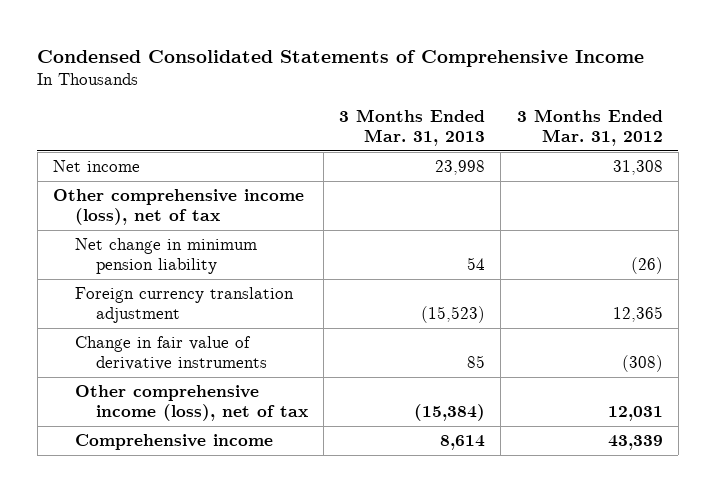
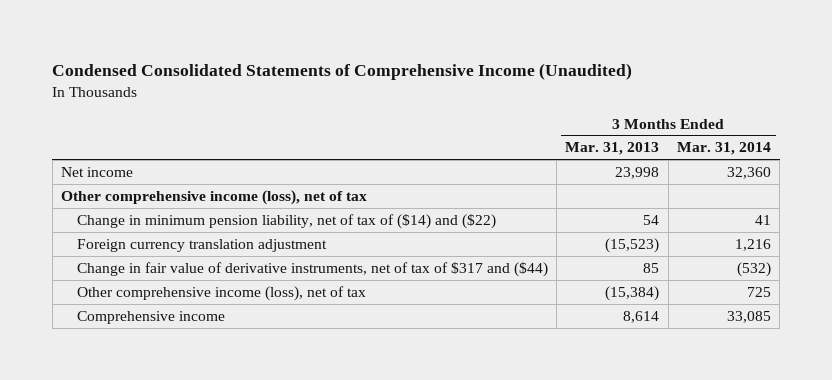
[37,50,645,68] Condensed Consolidated Statements of Comprehensive Income -> [52,62,633,80] Condensed Consolidated Statements of Comprehensive Income (Unaudited)
[516,109,663,146] 3 Months Ended Mar. 31, 2012 -> none
none -> [677,142,772,156] Mar. 31, 2014
[74,238,257,274] Net change in minimum pension liability -> [76,213,496,229] Change in minimum pension liability, net of tax of ($14) and ($22)
[74,336,267,370] Change in fair value of derivative instruments -> [76,261,548,277] Change in fair value of derivative instruments, net of tax of $317 and ($44)

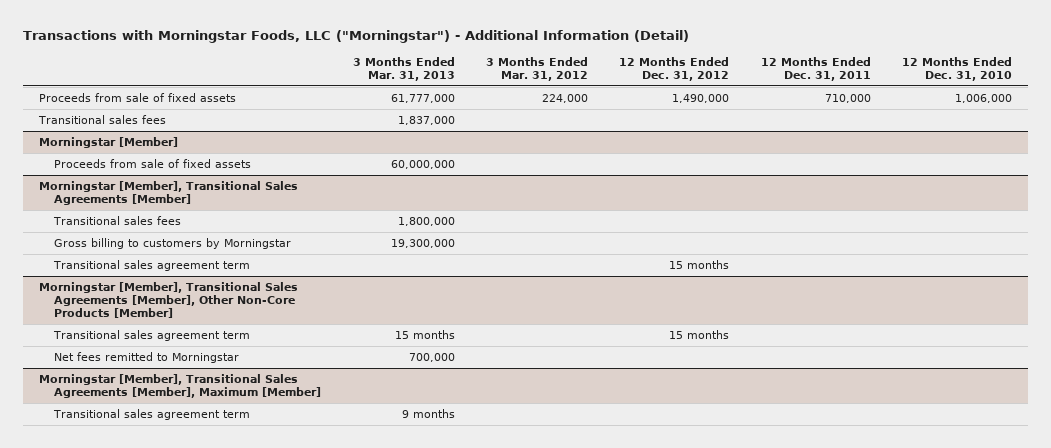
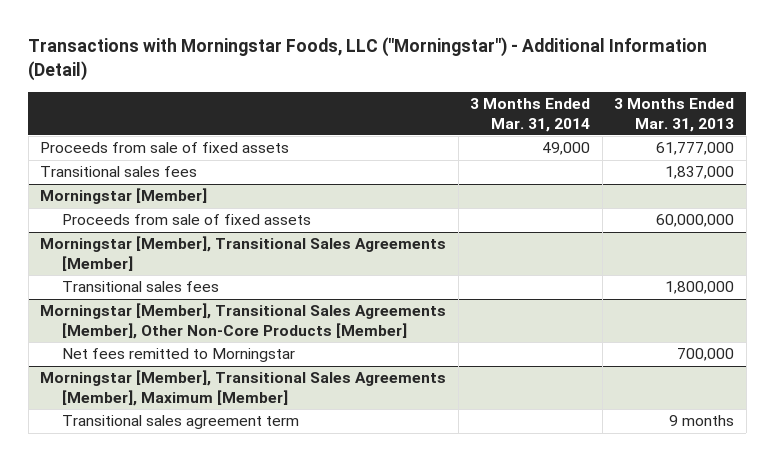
[485,57,588,82] 3 Months Ended Mar. 31, 2012 -> none
[619,57,730,82] 12 Months Ended Dec. 31, 2012 -> none
[760,57,871,82] 12 Months Ended Dec. 31, 2011 -> none
[902,57,1013,82] 12 Months Ended Dec. 31, 2010 -> none
none -> [470,97,591,132] 3 Months Ended Mar. 31, 2014
[54,237,292,249] Gross billing to customers by Morningstar -> none
[53,259,251,271] Transitional sales agreement term -> none
[53,329,251,341] Transitional sales agreement term -> none

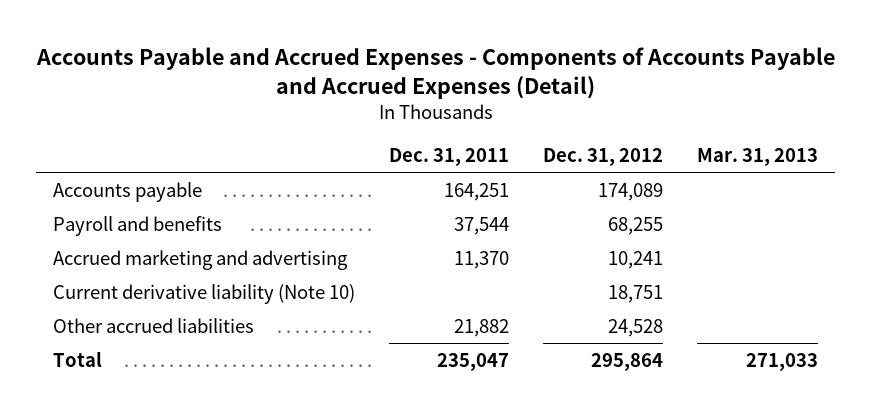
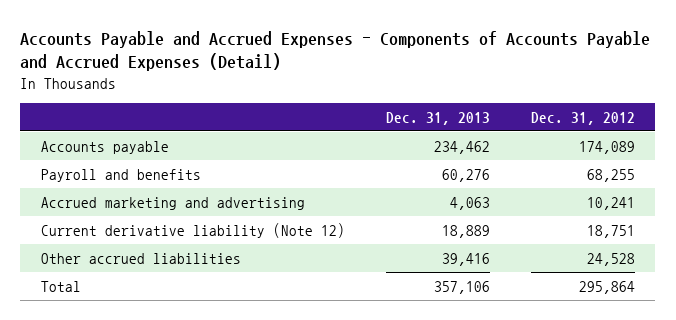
[389,147,510,166] Dec. 31, 2011 -> none
[696,147,818,166] Mar. 31, 2013 -> none
none -> [385,111,490,125] Dec. 31, 2013
[53,283,356,304] Current derivative liability (Note 10) -> [40,222,345,238] Current derivative liability (Note 12)

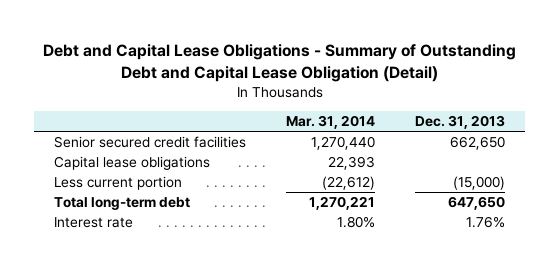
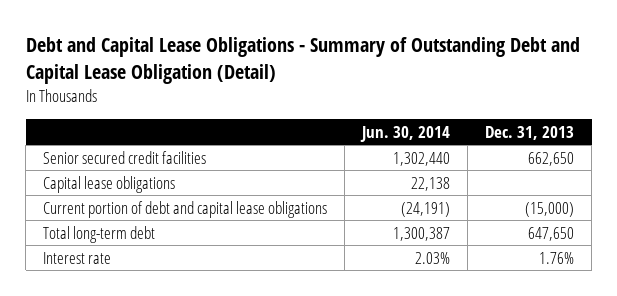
[286,115,376,130] Mar. 31, 2014 -> none
none -> [360,125,451,142] Jun. 30, 2014
[54,176,183,191] Less current portion -> [43,200,328,218] Current portion of debt and capital lease obligations

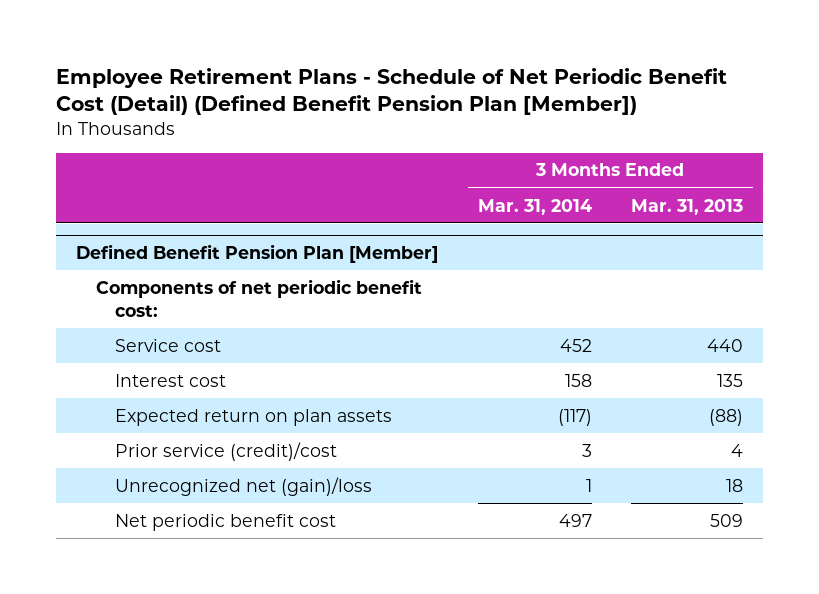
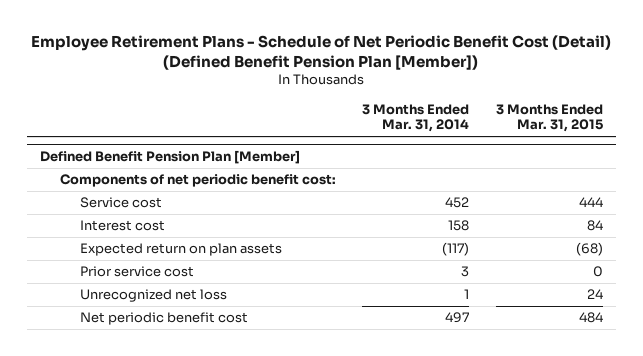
[631,198,744,215] Mar. 31, 2013 -> none
none -> [495,103,603,133] 3 Months Ended Mar. 31, 2015
[115,441,338,461] Prior service (credit)/cost -> [80,266,195,278] Prior service cost
[115,476,373,496] Unrecognized net (gain)/loss -> [80,289,228,303] Unrecognized net loss

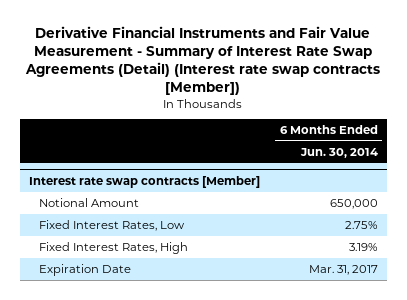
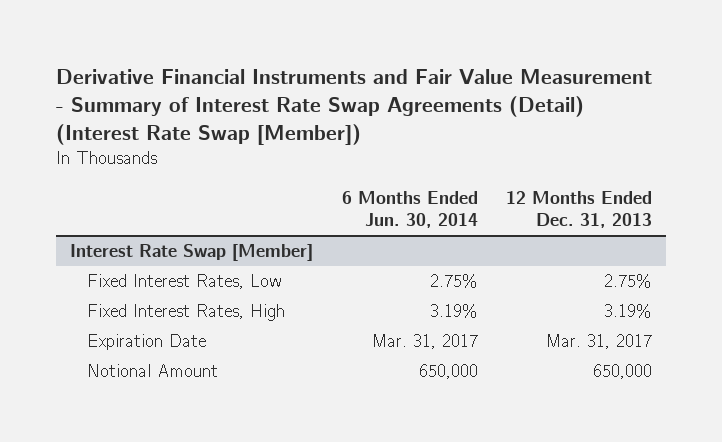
[25,25,381,95] Derivative Financial Instruments and Fair Value Measurement - Summary of Interest Rate Swap Agreements (Detail) (Interest rate swap contracts [Member]) -> [55,68,652,145] Derivative Financial Instruments and Fair Value Measurement - Summary of Interest Rate Swap Agreements (Detail) (Interest Rate Swap [Member])
none -> [506,190,653,229] 12 Months Ended Dec. 31, 2013
[39,197,140,207] Notional Amount -> none
[29,175,261,188] Interest rate swap contracts [Member] -> [70,244,314,262] Interest Rate Swap [Member]
none -> [86,364,218,378] Notional Amount

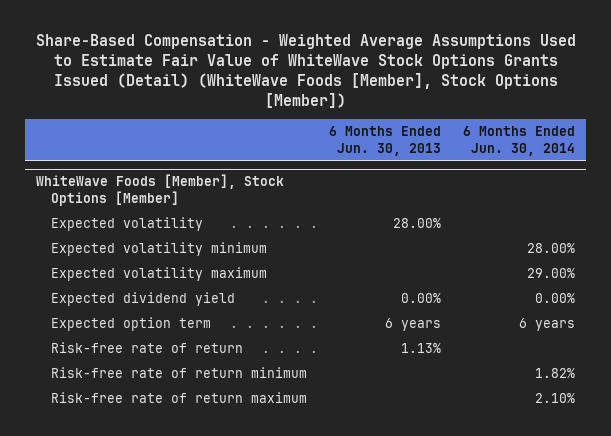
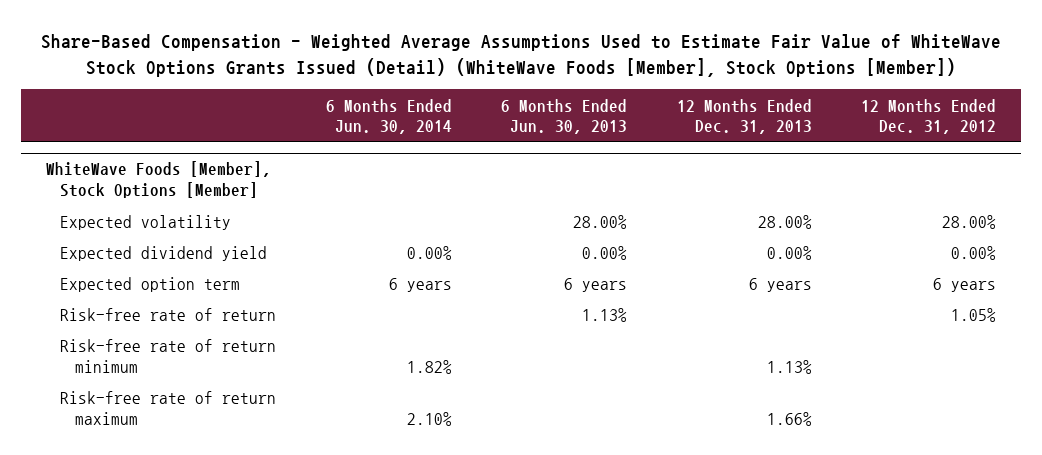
none -> [676,98,812,135] 12 Months Ended Dec. 31, 2013
none -> [861,98,997,135] 12 Months Ended Dec. 31, 2012
[50,242,267,257] Expected volatility minimum -> none
[50,267,267,282] Expected volatility maximum -> none

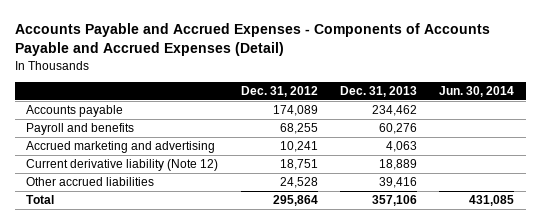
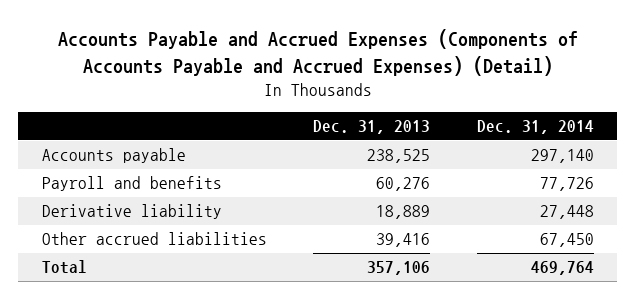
[15,23,491,57] Accounts Payable and Accrued Expenses - Components of Accounts Payable and Accrued Expenses (Detail) -> [57,29,578,76] Accounts Payable and Accrued Expenses (Components of Accounts Payable and Accrued Expenses) (Detail)
[240,86,318,98] Dec. 31, 2012 -> none
[439,86,515,98] Jun. 30, 2014 -> none
none -> [476,120,594,135] Dec. 31, 2014
[372,105,418,117] 234,462 -> [367,149,431,164] 238,525
[26,141,216,154] Accrued marketing and advertising -> none
[26,159,219,172] Current derivative liability (Note 12) -> [41,204,222,220] Derivative liability

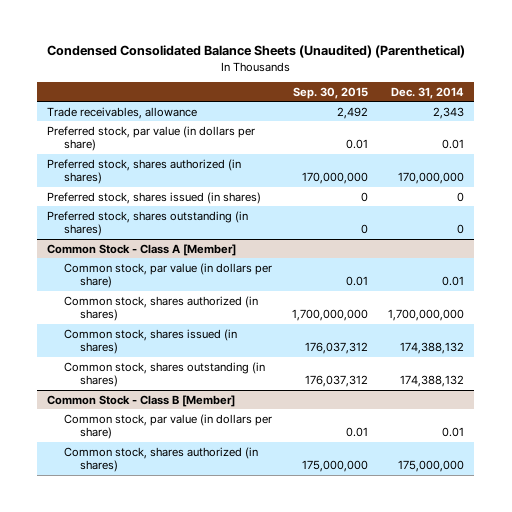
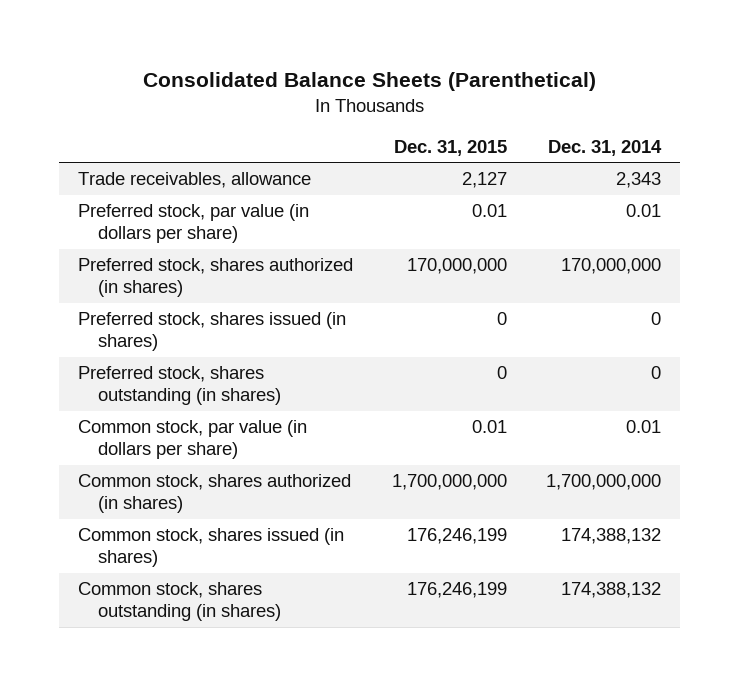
[46,45,465,59] Condensed Consolidated Balance Sheets (Unaudited) (Parenthetical) -> [142,72,596,92] Consolidated Balance Sheets (Parenthetical)
[293,86,369,99] Sep. 30, 2015 -> none
none -> [394,139,508,156] Dec. 31, 2015
[47,243,237,256] Common Stock - Class A [Member] -> none
[47,394,236,407] Common Stock - Class B [Member] -> none
[63,413,272,440] Common stock, par value (in dollars per share) -> none
[63,446,258,473] Common stock, shares authorized (in shares) -> none

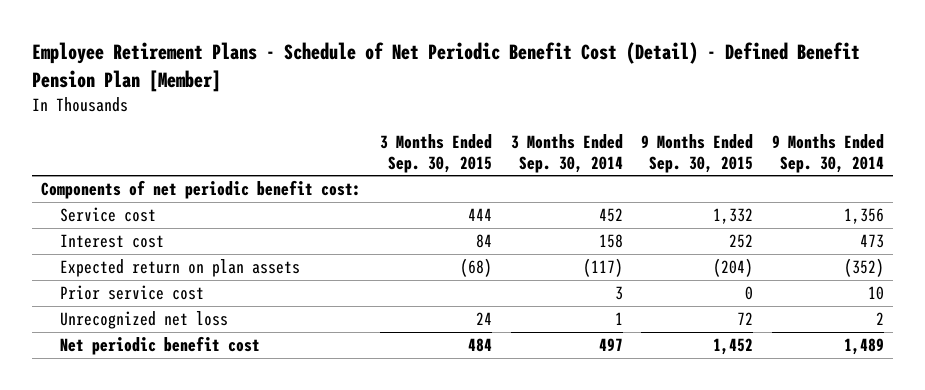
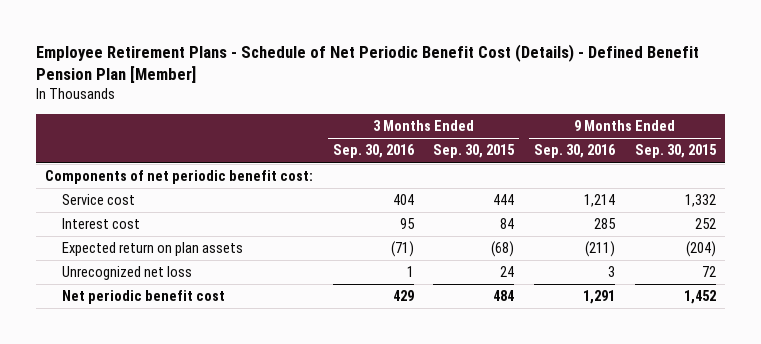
[31,42,860,92] Employee Retirement Plans - Schedule of Net Periodic Benefit Cost (Detail) - Defined Benefit Pension Plan [Member] -> [35,43,699,83] Employee Retirement Plans - Schedule of Net Periodic Benefit Cost (Details) - Defined Benefit Pension Plan [Member]
[510,133,623,173] 3 Months Ended Sep. 30, 2014 -> none
[772,133,885,173] 9 Months Ended Sep. 30, 2014 -> none
none -> [332,144,415,159] Sep. 30, 2016
none -> [534,144,617,159] Sep. 30, 2016
[59,285,204,301] Prior service cost -> none

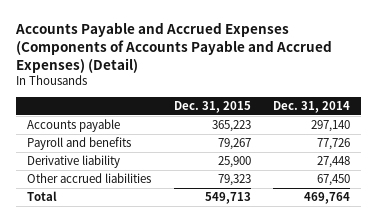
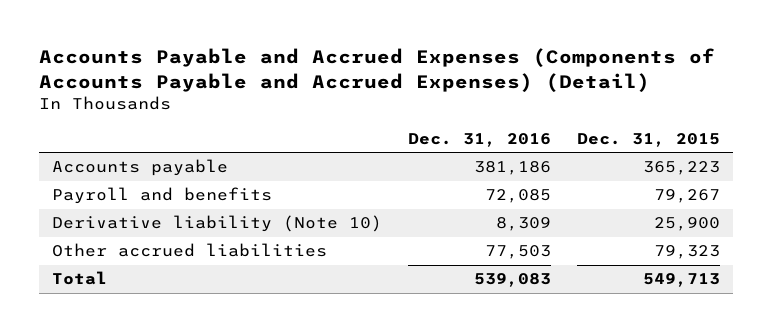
[273,100,351,113] Dec. 31, 2014 -> none
none -> [407,132,551,147] Dec. 31, 2016
[27,155,121,169] Derivative liability -> [51,215,382,233] Derivative liability (Note 10)

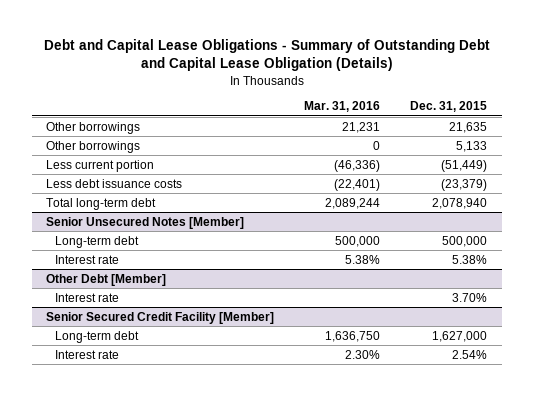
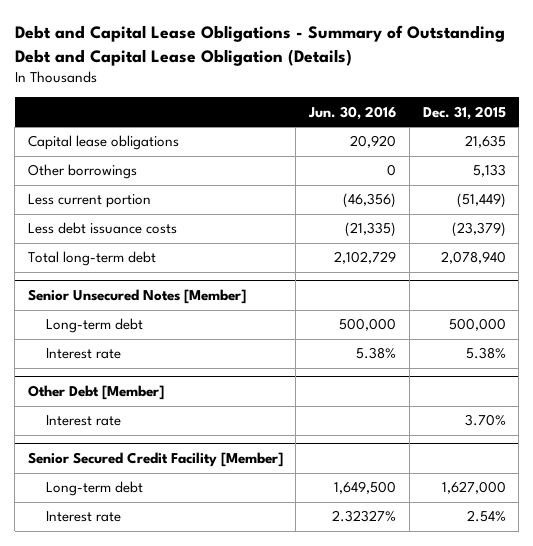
[304,101,381,113] Mar. 31, 2016 -> none
none -> [308,105,397,120] Jun. 30, 2016
[46,121,141,134] Other borrowings -> [27,135,179,151] Capital lease obligations

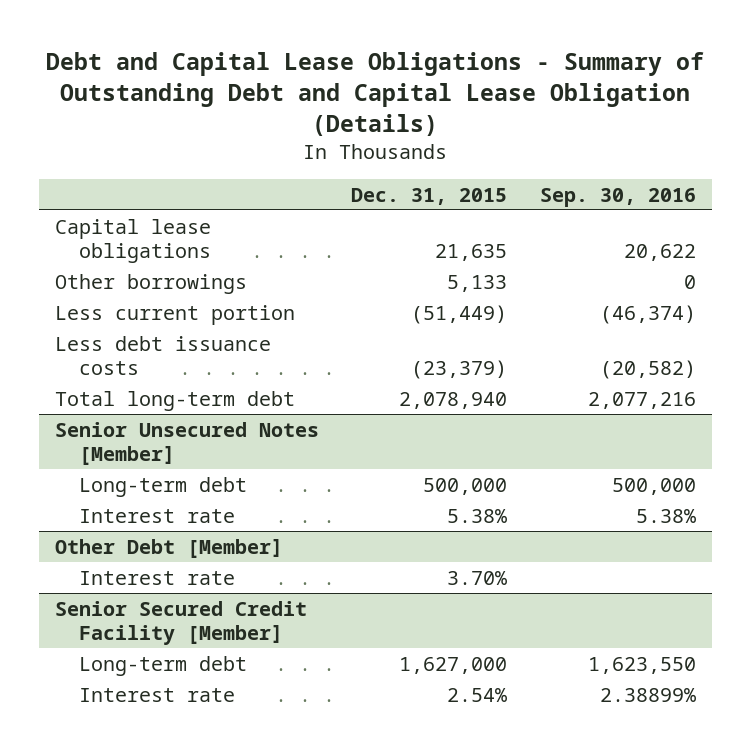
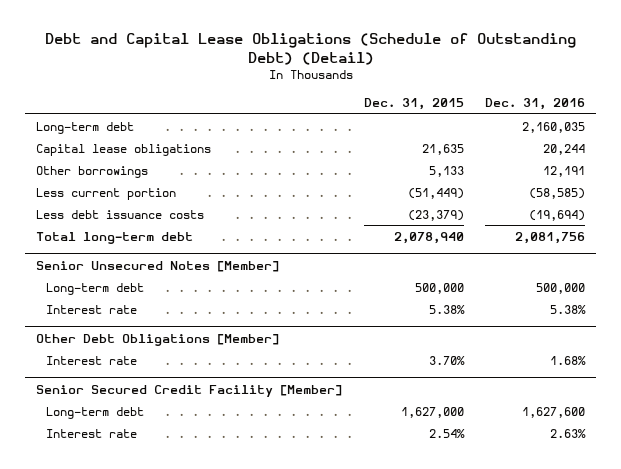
[46,51,705,137] Debt and Capital Lease Obligations - Summary of Outstanding Debt and Capital Lease Obligation (Details) -> [44,33,576,65] Debt and Capital Lease Obligations (Schedule of Outstanding Debt) (Detail)
[539,187,696,207] Sep. 30, 2016 -> none
none -> [485,98,586,111] Dec. 31, 2016
none -> [36,121,135,134] Long-term debt
[55,538,284,558] Other Debt [Member] -> [36,333,280,346] Other Debt Obligations [Member]

